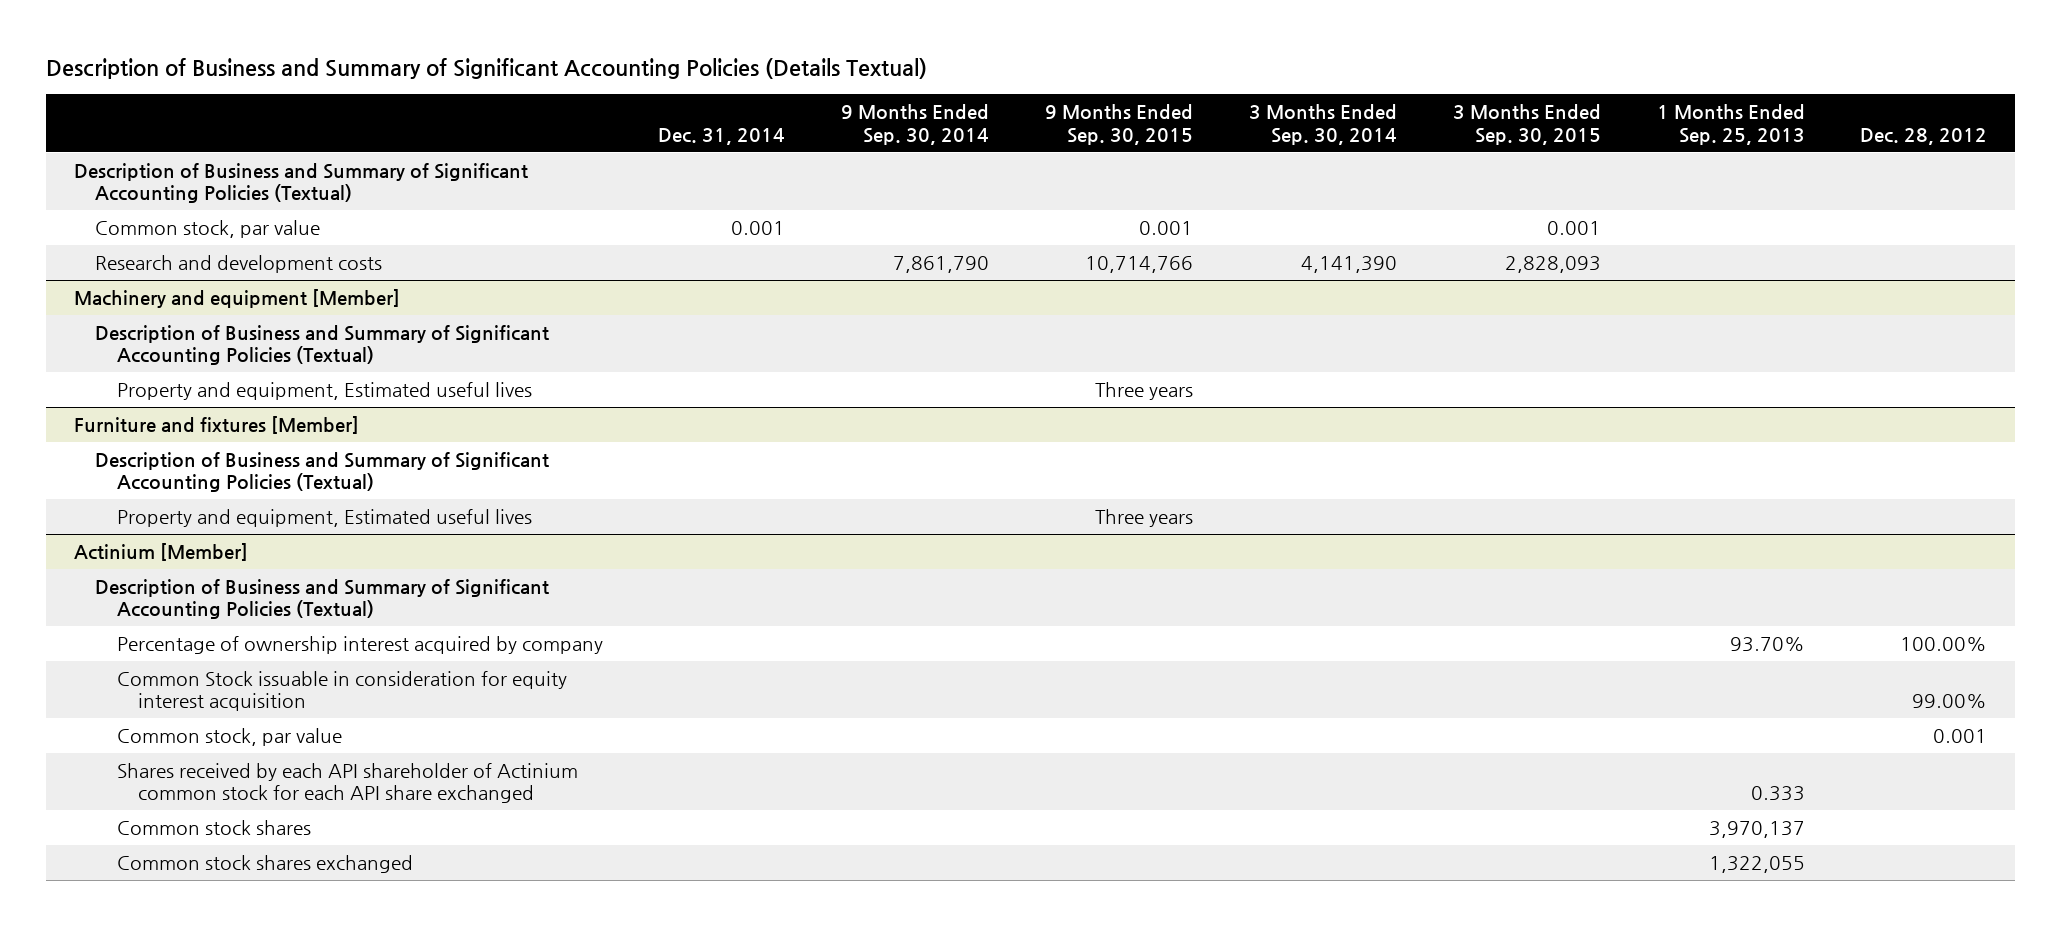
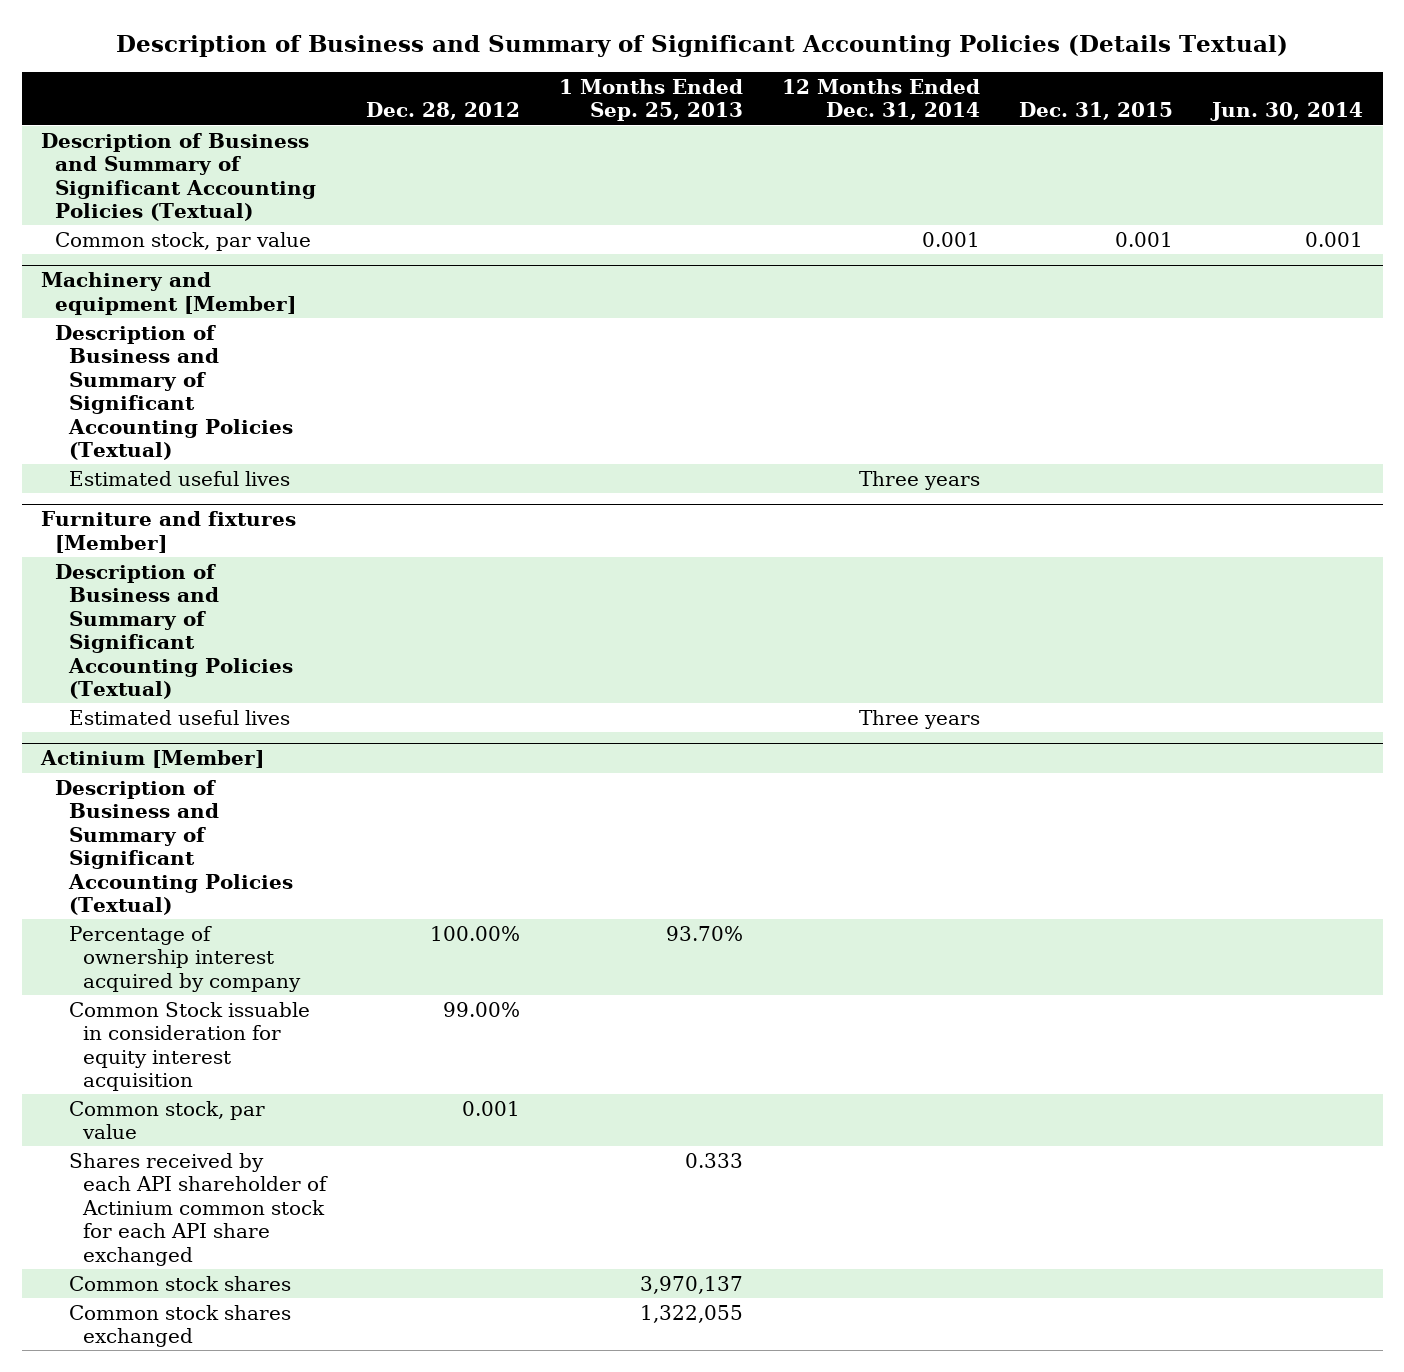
[658,127,786,145] Dec. 31, 2014 -> none
[841,104,990,145] 9 Months Ended Sep. 30, 2014 -> none
[1045,104,1194,145] 9 Months Ended Sep. 30, 2015 -> none
[1248,104,1397,145] 3 Months Ended Sep. 30, 2014 -> none
[1452,104,1601,145] 3 Months Ended Sep. 30, 2015 -> none
none -> [781,78,980,121] 12 Months Ended Dec. 31, 2014
none -> [1019,102,1174,121] Dec. 31, 2015
none -> [1210,102,1364,122] Jun. 30, 2014
[95,255,383,274] Research and development costs -> none
[116,382,532,401] Property and equipment, Estimated useful lives -> [69,470,291,486] Estimated useful lives
[116,509,532,528] Property and equipment, Estimated useful lives -> [69,709,291,725] Estimated useful lives

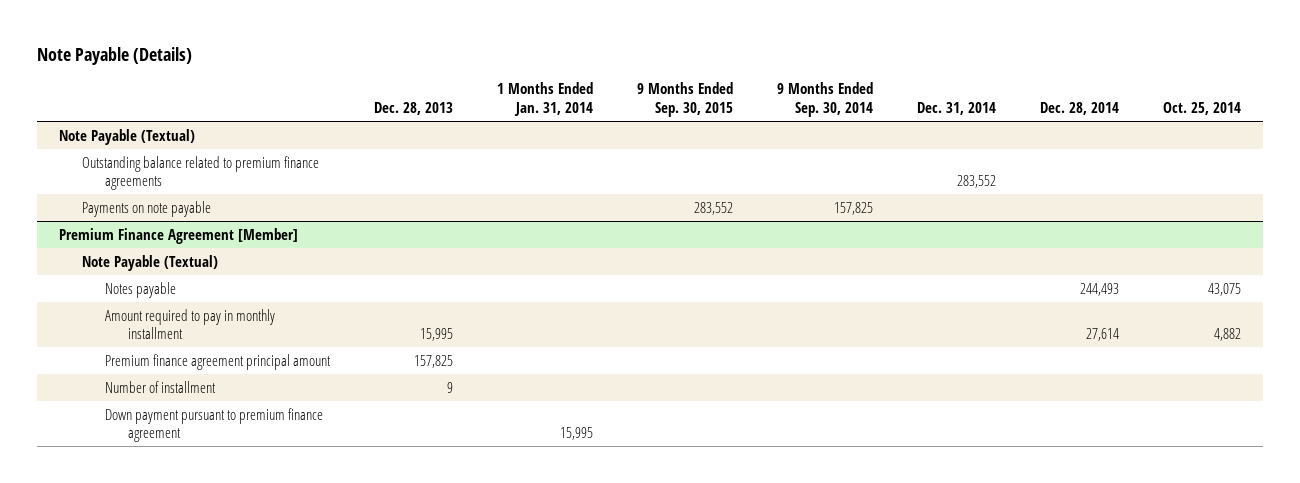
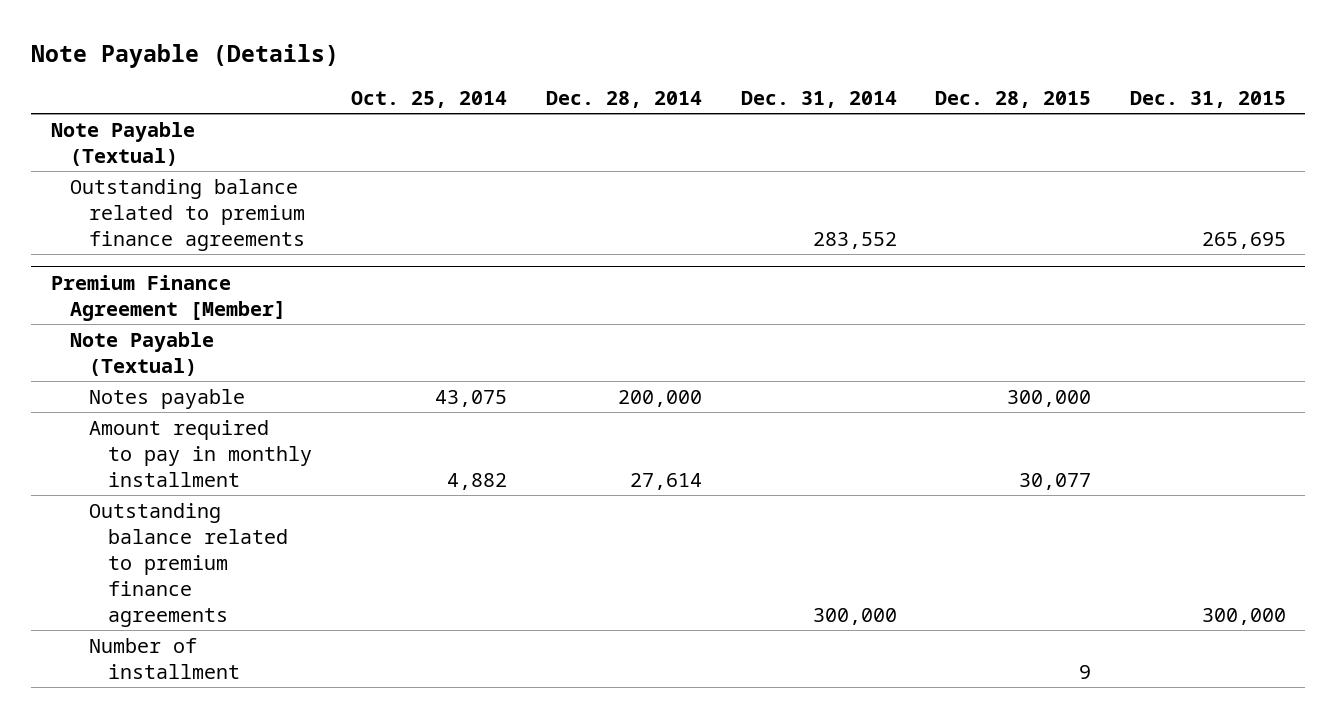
[374,102,454,116] Dec. 28, 2013 -> none
[497,82,594,117] 1 Months Ended Jan. 31, 2014 -> none
[637,82,734,118] 9 Months Ended Sep. 30, 2015 -> none
[777,82,874,118] 9 Months Ended Sep. 30, 2014 -> none
none -> [935,91,1092,109] Dec. 28, 2015
none -> [1130,91,1287,109] Dec. 31, 2015
[82,200,212,217] Payments on note payable -> none
[1080,282,1120,296] 244,493 -> [617,389,702,407] 200,000
[105,353,332,370] Premium finance agreement principal amount -> none
none -> [89,502,289,627] Outstanding balance related to premium finance agreements
[105,407,324,443] Down payment pursuant to premium finance agreement -> none

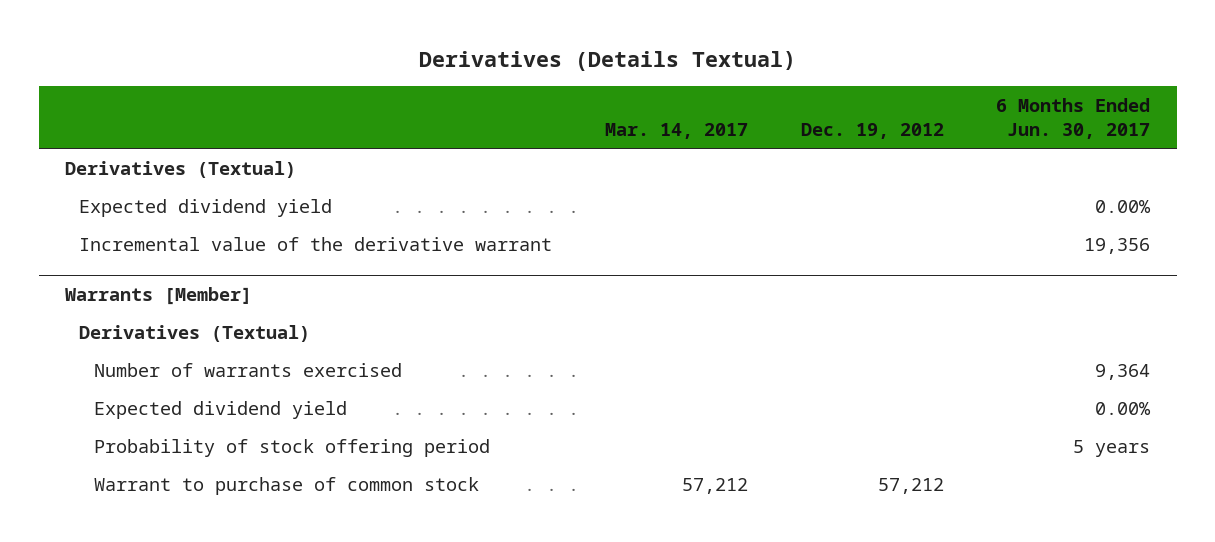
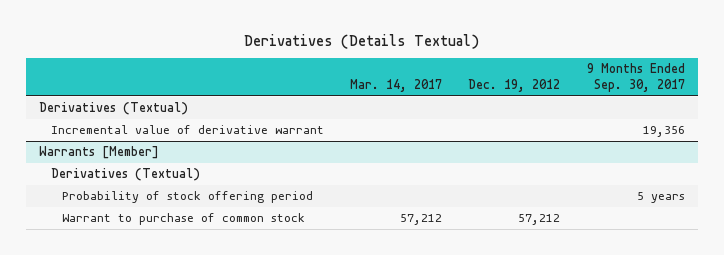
[996,97,1151,139] 6 Months Ended Jun. 30, 2017 -> none
none -> [586,63,685,93] 9 Months Ended Sep. 30, 2017
[79,198,333,217] Expected dividend yield -> none
[79,236,553,251] Incremental value of the derivative warrant -> [50,125,324,135] Incremental value of derivative warrant
[93,362,402,377] Number of warrants exercised -> none
[93,400,347,419] Expected dividend yield -> none

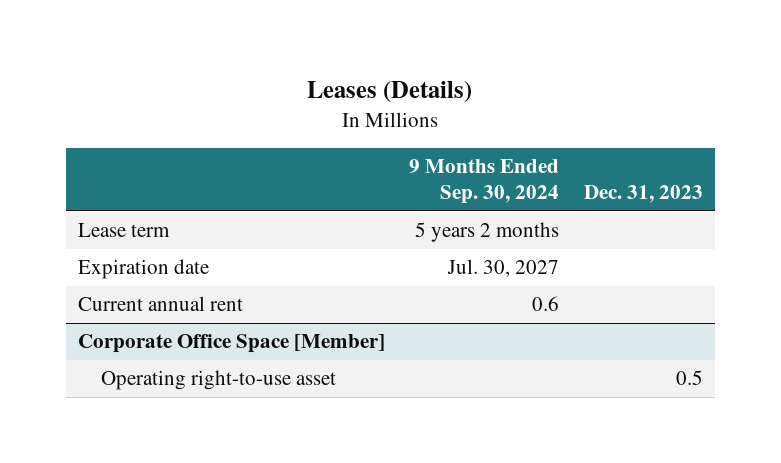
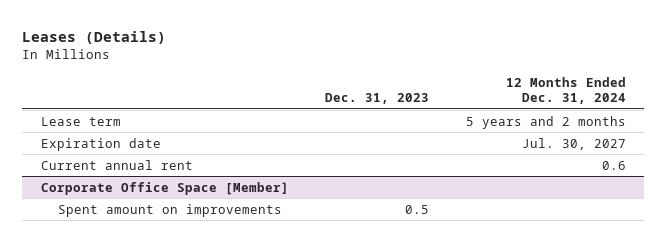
[409,159,560,205] 9 Months Ended Sep. 30, 2024 -> none
none -> [506,77,627,105] 12 Months Ended Dec. 31, 2024
[101,370,337,391] Operating right-to-use asset -> [58,203,283,217] Spent amount on improvements

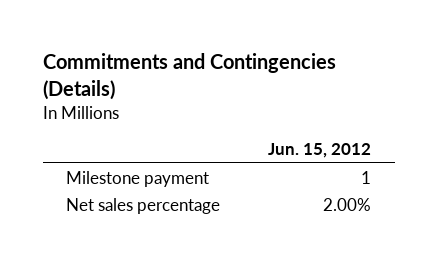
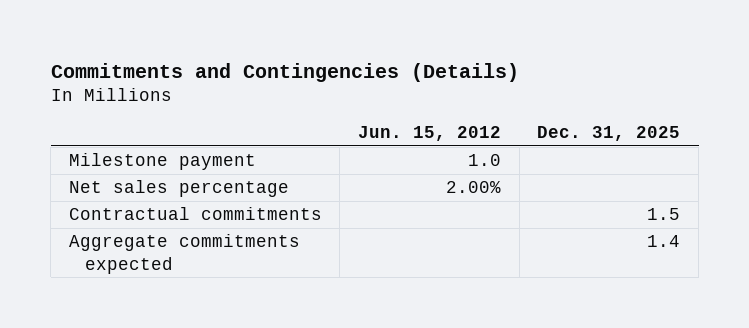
none -> [537,125,681,141] Dec. 31, 2025
[360,170,371,184] 1 -> [468,154,502,167] 1.0
none -> [68,207,322,221] Contractual commitments
none -> [68,234,300,274] Aggregate commitments expected

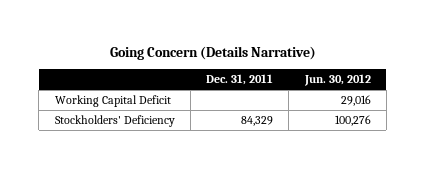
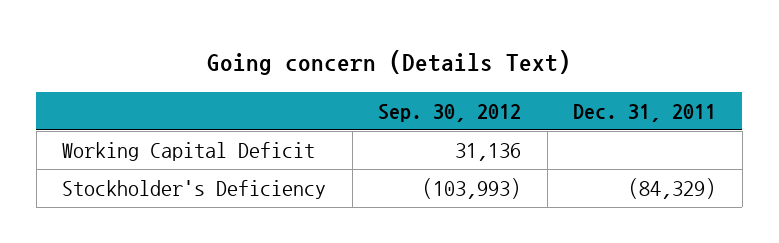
[109,46,316,61] Going Concern (Details Narrative) -> [207,50,572,76] Going concern (Details Text)
[303,74,371,87] Jun. 30, 2012 -> none
none -> [378,103,522,122] Sep. 30, 2012
[54,114,175,127] Stockholders' Deficiency -> [62,179,327,199] Stockholder's Deficiency
[241,115,274,126] 84,329 -> [628,177,717,199] (84,329)

